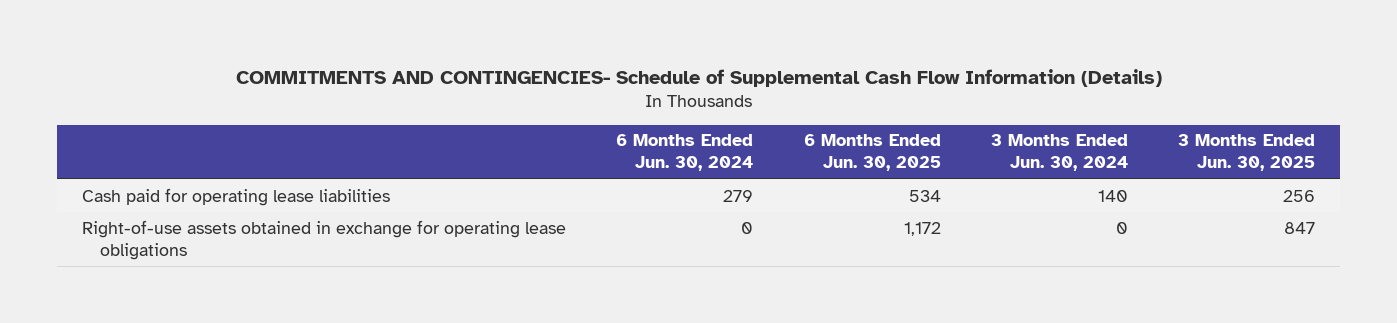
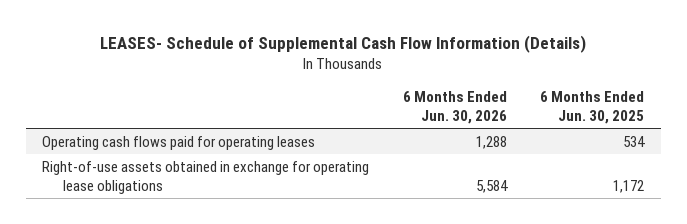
[235,68,1162,87] COMMITMENTS AND CONTINGENCIES- Schedule of Supplemental Cash Flow Information (Details) -> [100,34,587,53] LEASES- Schedule of Supplemental Cash Flow Information (Details)
[616,134,754,172] 6 Months Ended Jun. 30, 2024 -> none
[990,134,1128,172] 3 Months Ended Jun. 30, 2024 -> none
[1178,134,1316,172] 3 Months Ended Jun. 30, 2025 -> none
none -> [402,90,507,125] 6 Months Ended Jun. 30, 2026
[82,187,391,206] Cash paid for operating lease liabilities -> [42,135,316,150] Operating cash flows paid for operating leases

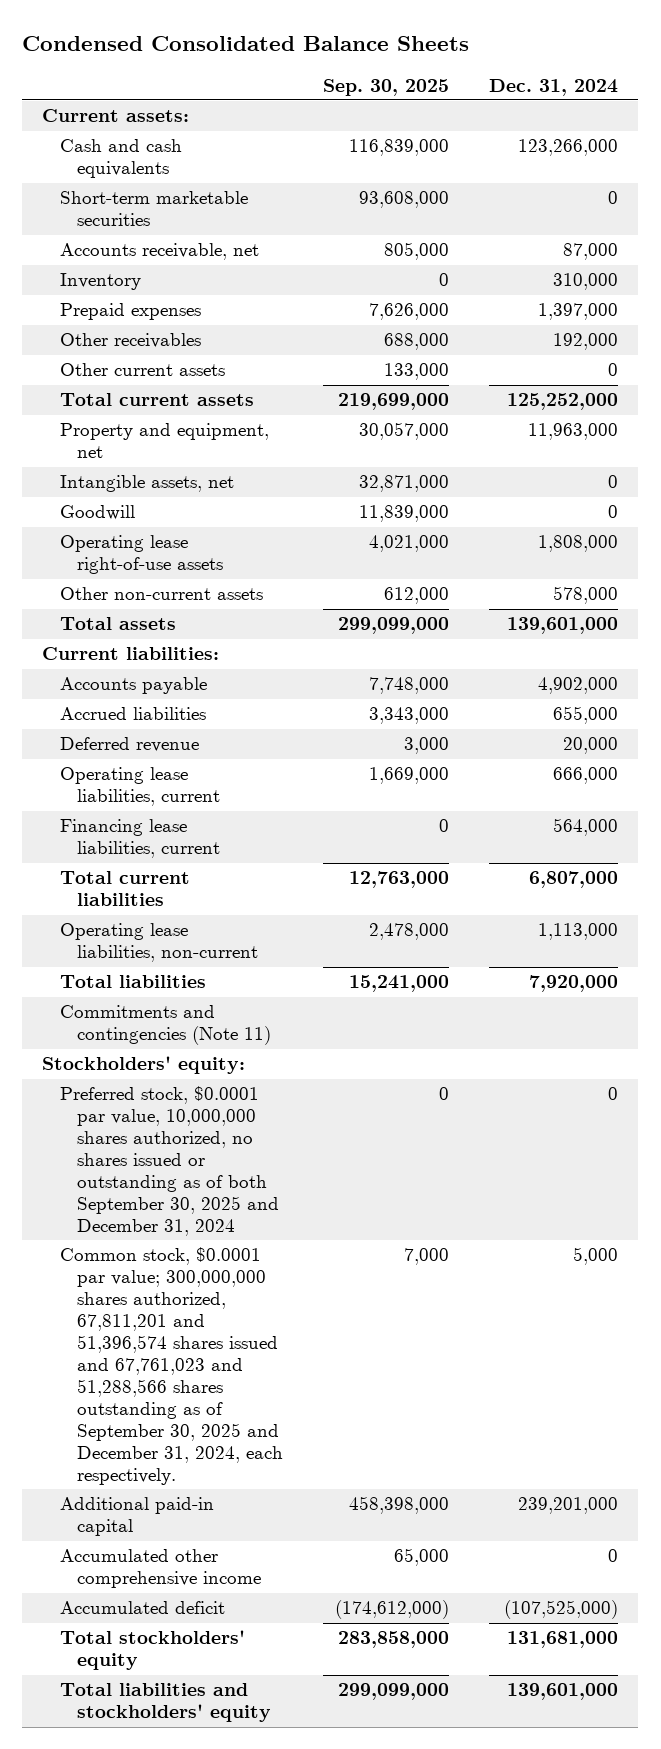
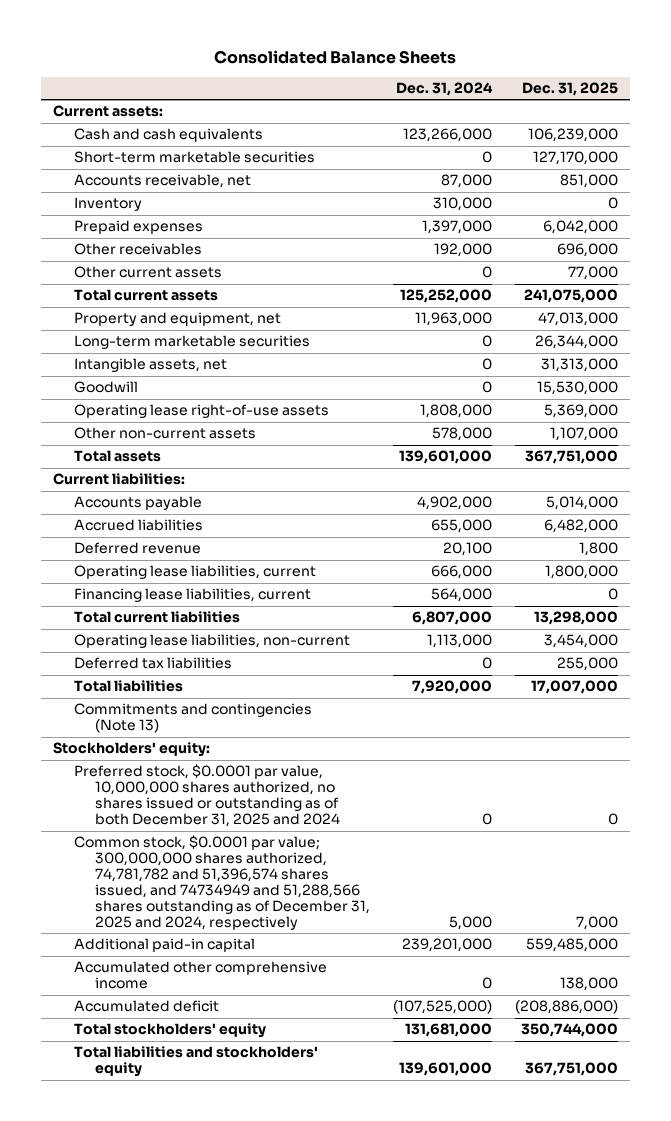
[22,36,470,52] Condensed Consolidated Balance Sheets -> [214,49,457,64] Consolidated Balance Sheets
[322,78,449,96] Sep. 30, 2025 -> none
none -> [522,82,619,97] Dec. 31, 2025
none -> [73,335,310,350] Long-term marketable securities
[563,737,619,755] 20,000 -> [443,542,493,557] 20,100
none -> [73,657,232,670] Deferred tax liabilities
[59,1005,271,1046] Commitments and contingencies (Note 11) -> [73,703,312,734] Commitments and contingencies (Note 13)
[59,1086,279,1237] Preferred stock, $0.0001 par value, 10,000,000 shares authorized, no shares issued or outstanding as of both September 30, 2025 and December 31, 2024 -> [73,764,340,828] Preferred stock, $0.0001 par value, 10,000,000 shares authorized, no shares issued or outstanding as of both December 31, 2025 and 2024
[59,1247,283,1485] Common stock, $0.0001 par value; 300,000,000 shares authorized, 67,811,201 and 51,396,574 shares issued and 67,761,023 and 51,288,566 shares outstanding as of September 30, 2025 and December 31, 2024, each respectively. -> [73,835,370,931] Common stock, $0.0001 par value; 300,000,000 shares authorized, 74,781,782 and 51,396,574 shares issued, and 74734949 and 51,288,566 shares outstanding as of December 31, 2025 and 2024, respectively

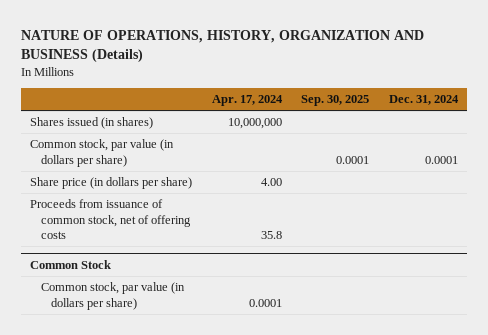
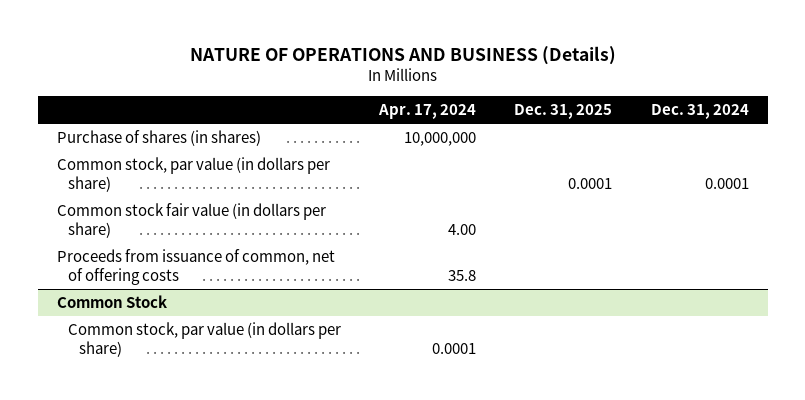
[20,29,424,62] NATURE OF OPERATIONS, HISTORY, ORGANIZATION AND BUSINESS (Details) -> [189,46,616,66] NATURE OF OPERATIONS AND BUSINESS (Details)
[301,95,370,107] Sep. 30, 2025 -> none
none -> [514,104,613,120] Dec. 31, 2025
[30,117,154,130] Shares issued (in shares) -> [56,129,261,146] Purchase of shares (in shares)
[30,177,193,190] Share price (in dollars per share) -> [56,202,326,238] Common stock fair value (in dollars per share)
[30,199,191,240] Proceeds from issuance of common stock, net of offering costs -> [56,248,335,285] Proceeds from issuance of common, net of offering costs

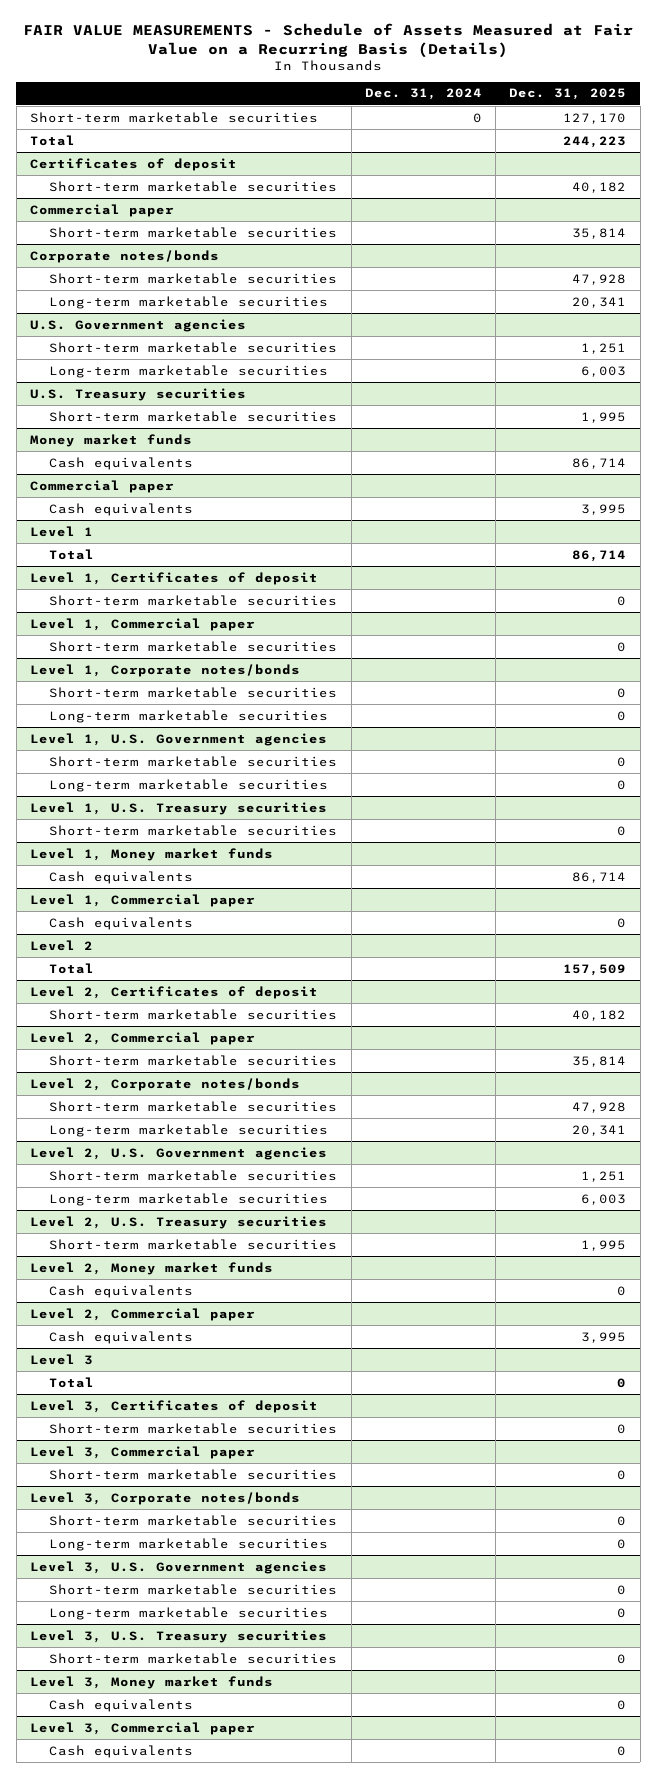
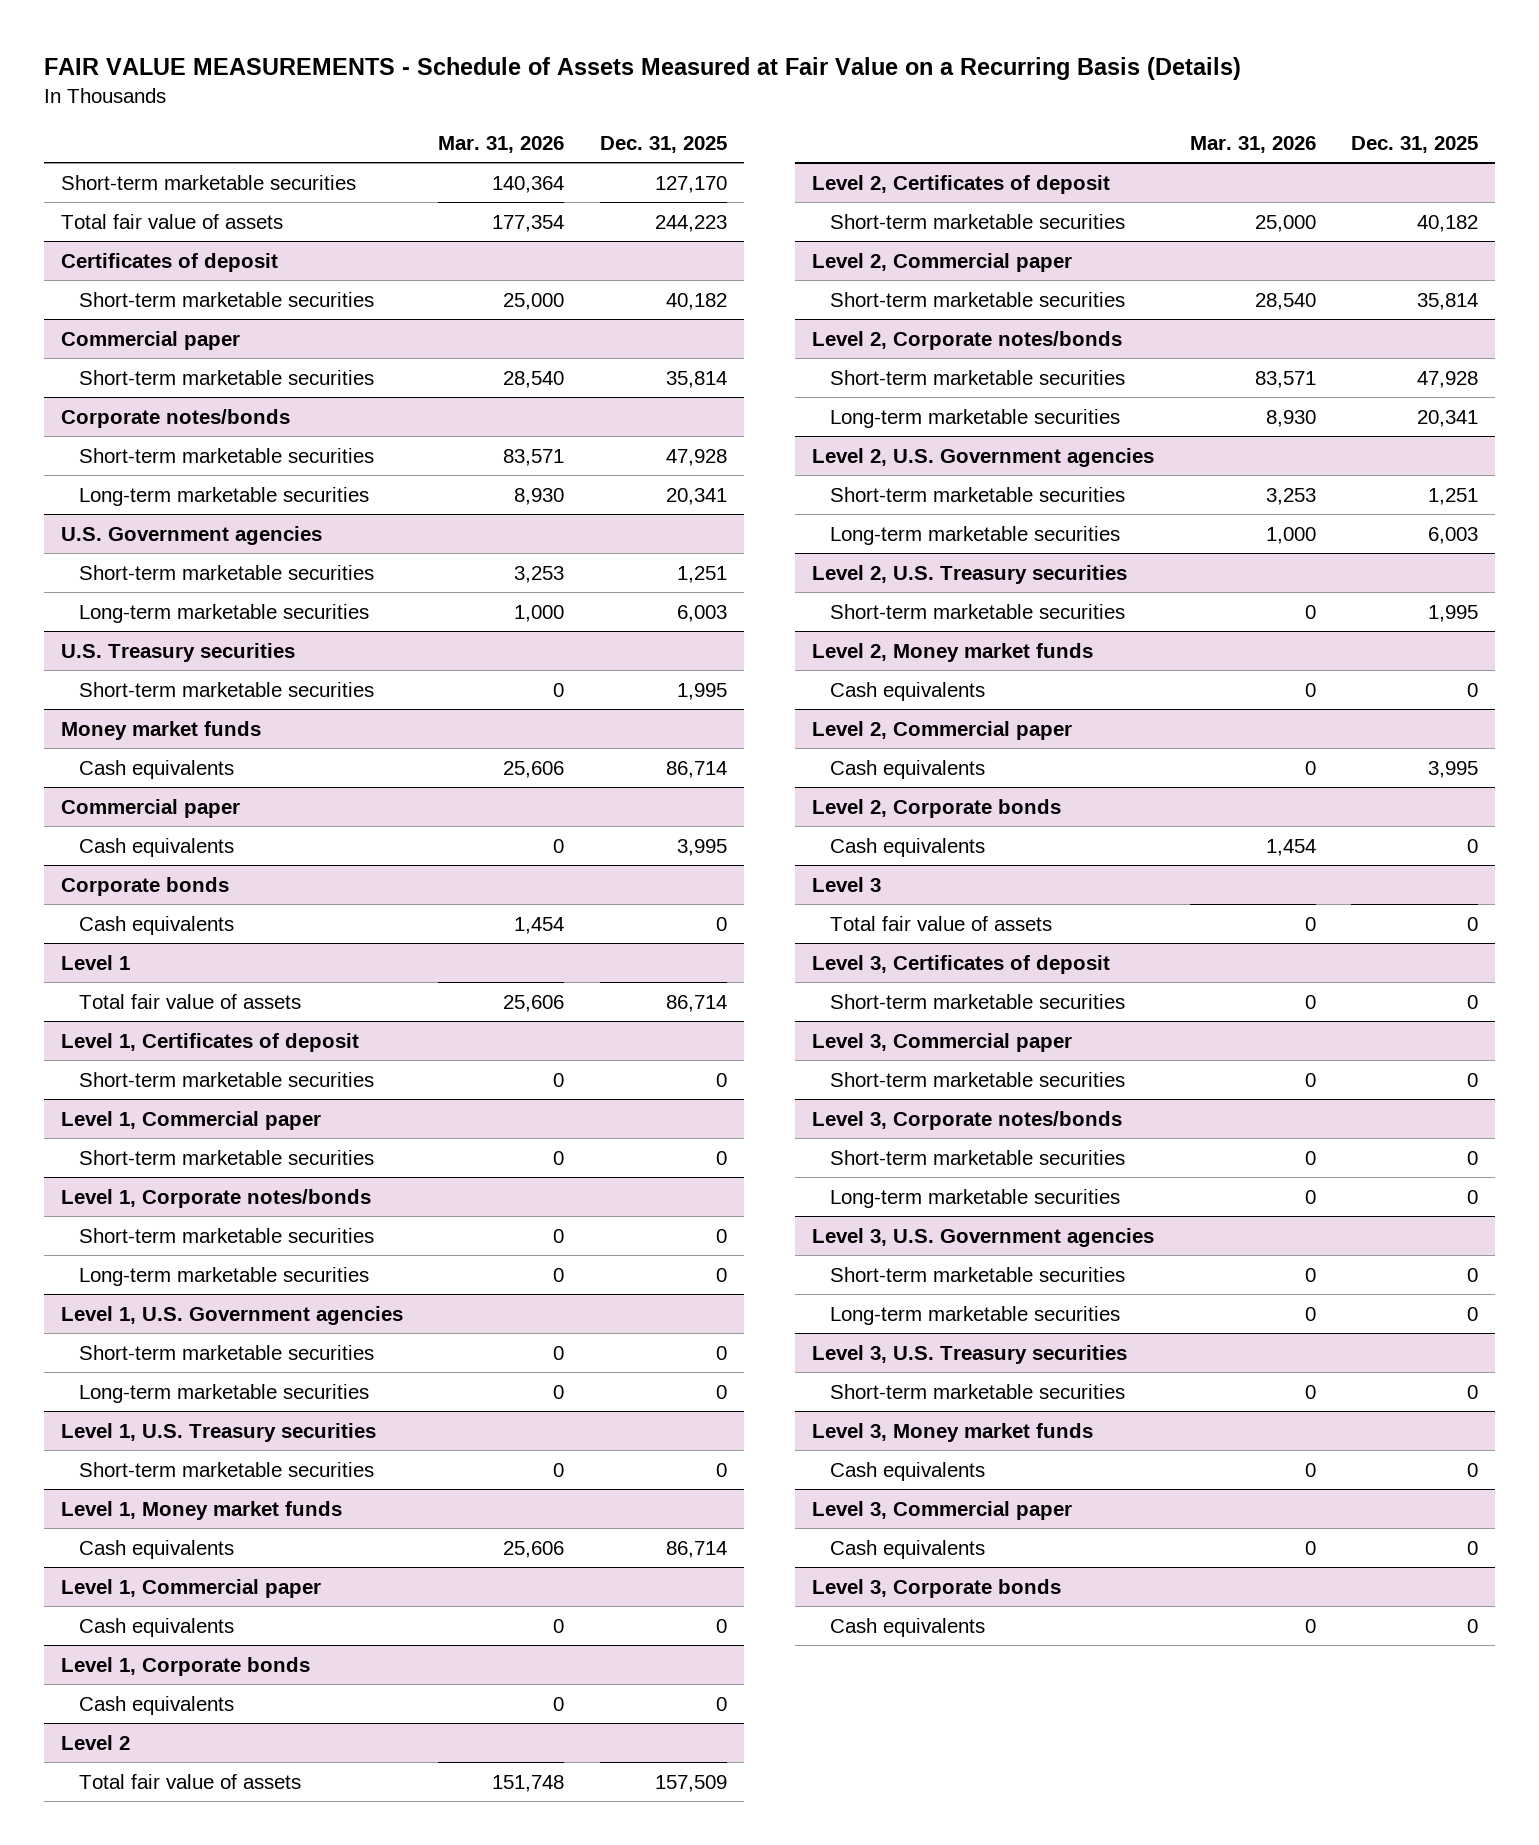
[364,88,482,101] Dec. 31, 2024 -> none
none -> [438,135,565,153] Mar. 31, 2026
[30,134,76,146] Total -> [61,213,284,229] Total fair value of assets
none -> [61,876,230,896] Corporate bonds
none -> [78,915,234,935] Cash equivalents
[49,548,95,560] Total -> [78,993,301,1009] Total fair value of assets
none -> [61,1656,311,1676] Level 1, Corporate bonds
none -> [78,1695,234,1715] Cash equivalents
[49,962,95,974] Total -> [78,1773,301,1789] Total fair value of assets
none -> [812,798,1062,818] Level 2, Corporate bonds
none -> [829,837,985,857] Cash equivalents
[49,1376,95,1388] Total -> [829,915,1052,931] Total fair value of assets
none -> [812,1578,1062,1598] Level 3, Corporate bonds
none -> [829,1617,985,1637] Cash equivalents

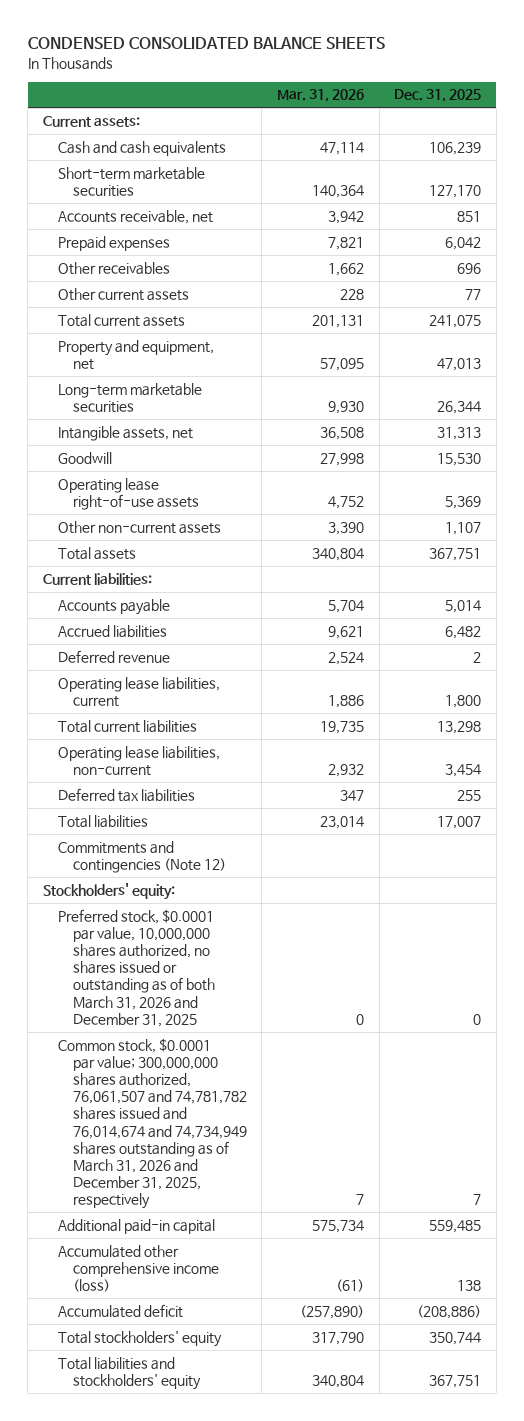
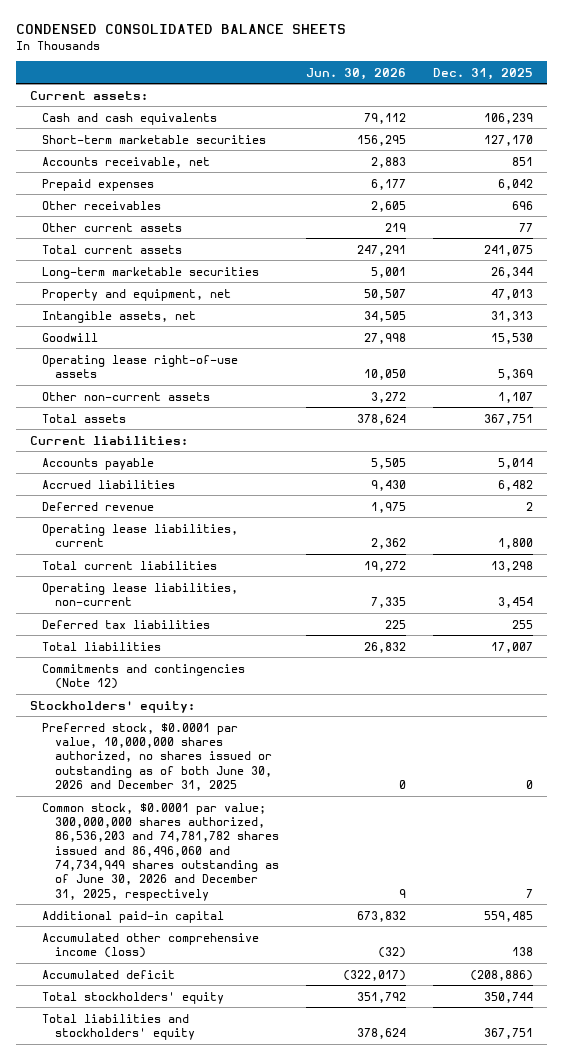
[277,89,365,103] Mar. 31, 2026 -> none
none -> [305,67,406,80] Jun. 30, 2026
[57,339,214,371] Property and equipment, net -> [42,288,232,301] Property and equipment, net
[57,908,215,1027] Preferred stock, $0.0001 par value, 10,000,000 shares authorized, no shares issued or outstanding as of both March 31, 2026 and December 31, 2025 -> [42,722,272,791] Preferred stock, $0.0001 par value, 10,000,000 shares authorized, no shares issued or outstanding as of both June 30, 2026 and December 31, 2025
[57,1037,247,1210] Common stock, $0.0001 par value; 300,000,000 shares authorized, 76,061,507 and 74,781,782 shares issued and 76,014,674 and 74,734,949 shares outstanding as of March 31, 2026 and December 31, 2025, respectively -> [42,802,279,901] Common stock, $0.0001 par value; 300,000,000 shares authorized, 86,536,203 and 74,781,782 shares issued and 86,496,060 and 74,734,949 shares outstanding as of June 30, 2026 and December 31, 2025, respectively

